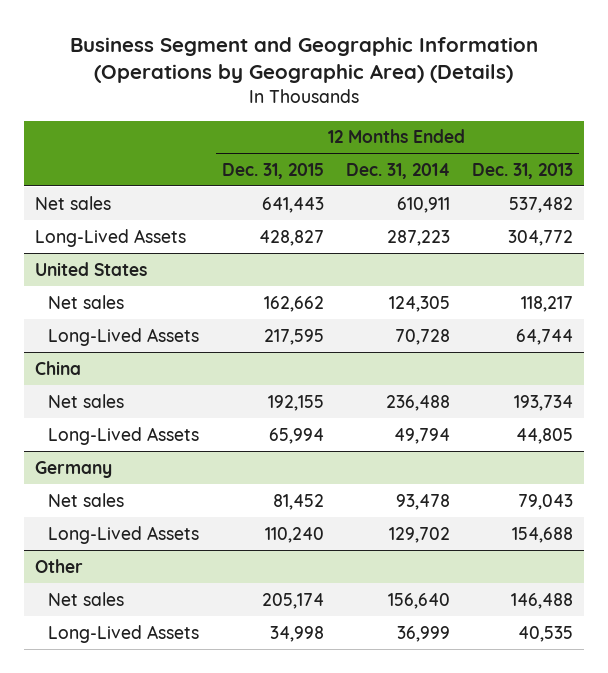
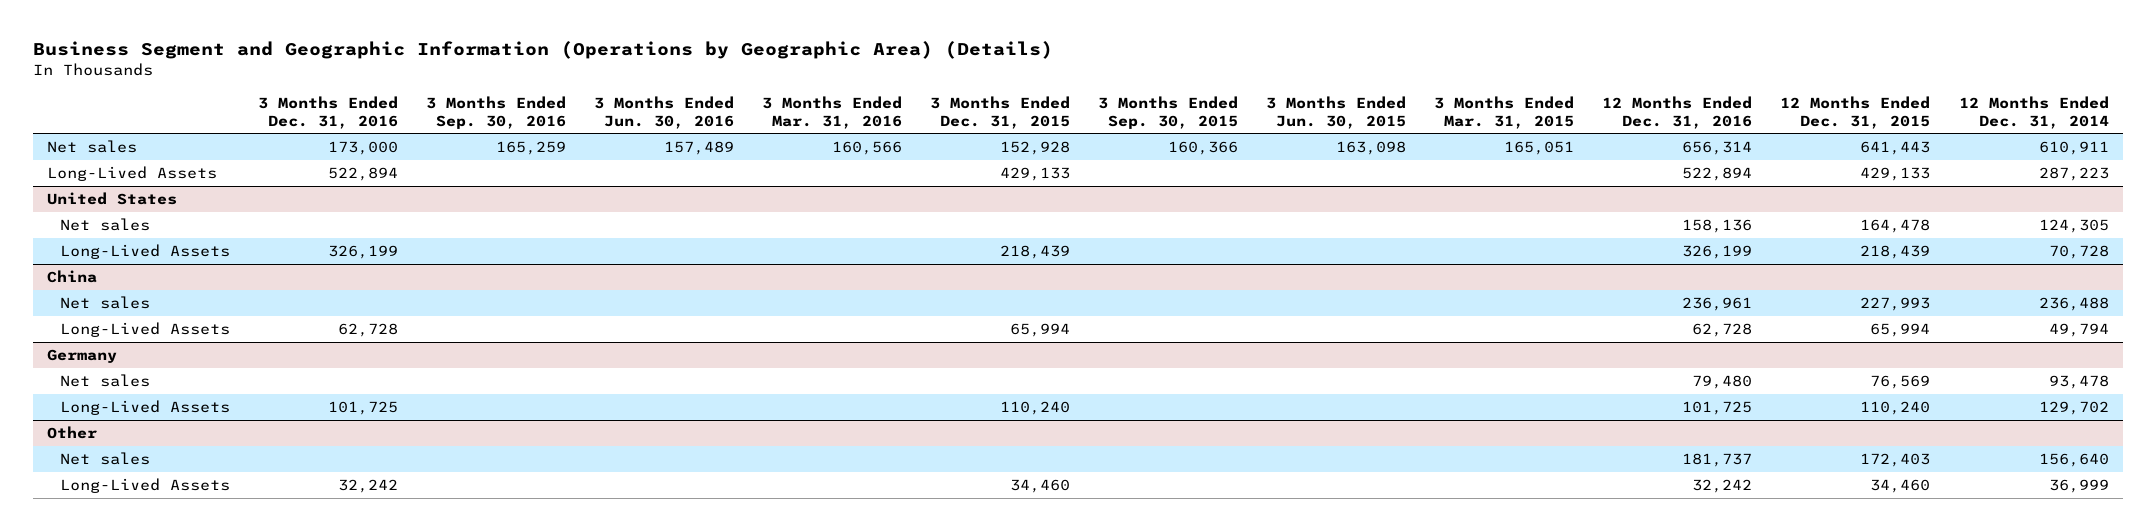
[471,162,573,179] Dec. 31, 2013 -> none
none -> [258,96,399,129] 3 Months Ended Dec. 31, 2016
none -> [426,96,567,129] 3 Months Ended Sep. 30, 2016
none -> [594,96,735,129] 3 Months Ended Jun. 30, 2016
none -> [762,96,903,129] 3 Months Ended Mar. 31, 2016
none -> [930,96,1071,129] 3 Months Ended Dec. 31, 2015
none -> [1098,96,1239,129] 3 Months Ended Sep. 30, 2015
none -> [1266,96,1407,129] 3 Months Ended Jun. 30, 2015
none -> [1434,96,1575,129] 3 Months Ended Mar. 31, 2015
none -> [1602,96,1753,129] 12 Months Ended Dec. 31, 2016
[258,229,324,246] 428,827 -> [1860,167,1931,182] 429,133
[263,295,324,312] 162,662 -> [1860,219,1931,234] 164,478
[263,328,324,345] 217,595 -> [1860,245,1931,260] 218,439
[267,394,324,411] 192,155 -> [1860,297,1931,312] 227,993
[272,493,324,510] 81,452 -> [1870,375,1931,390] 76,569
[261,592,324,609] 205,174 -> [1860,453,1931,468] 172,403
[269,625,324,642] 34,998 -> [1870,479,1931,494] 34,460

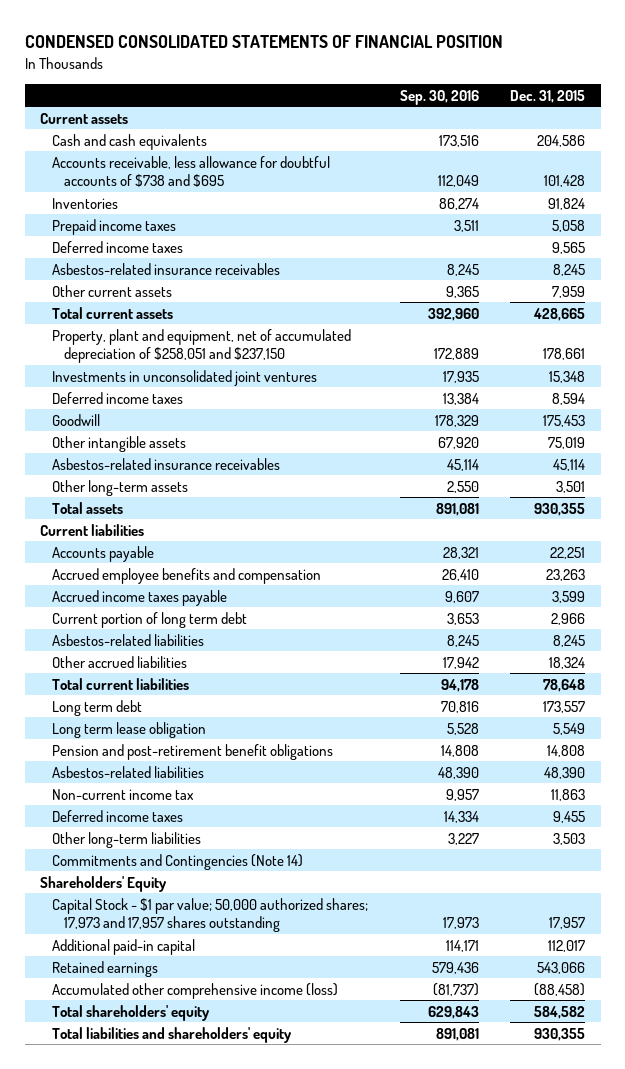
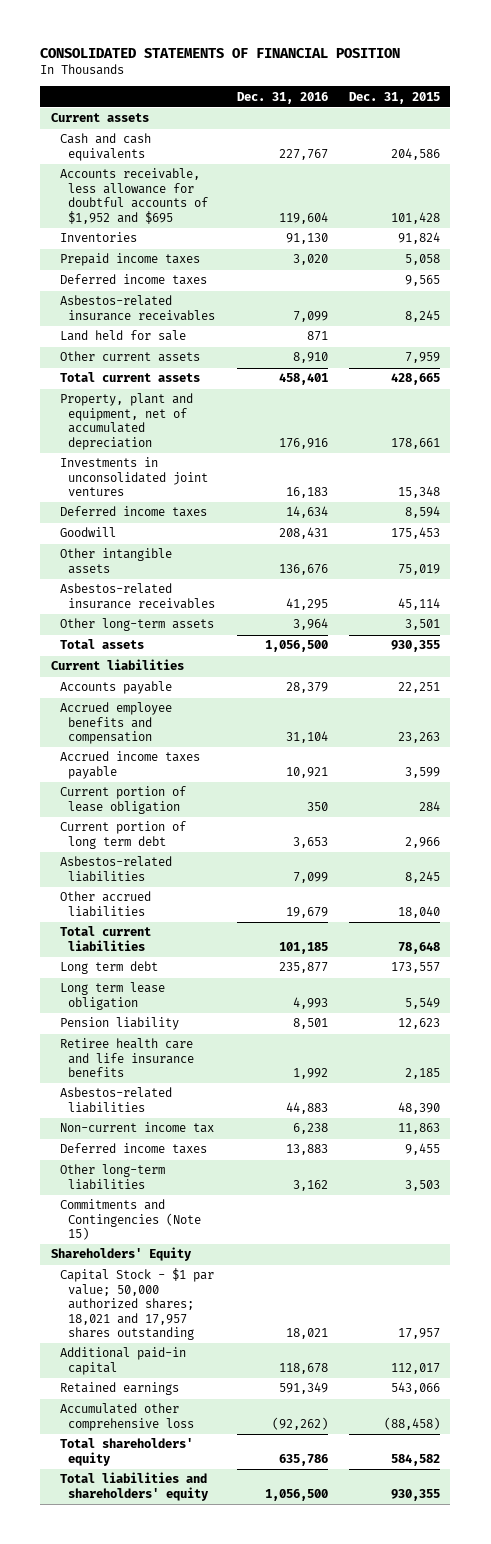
[24,35,503,49] CONDENSED CONSOLIDATED STATEMENTS OF FINANCIAL POSITION -> [40,48,401,59] CONSOLIDATED STATEMENTS OF FINANCIAL POSITION
[399,89,479,105] Sep. 30, 2016 -> none
none -> [236,91,328,104] Dec. 31, 2016
[52,155,331,188] Accounts receivable, less allowance for doubtful accounts of $738 and $695 -> [59,168,209,224] Accounts receivable, less allowance for doubtful accounts of $1,952 and $695
none -> [59,330,186,342] Land held for sale
[52,328,352,364] Property, plant and equipment, net of accumulated depreciation of $258,051 and $237,150 -> [59,393,193,450] Property, plant and equipment, net of accumulated depreciation
none -> [59,786,186,814] Current portion of lease obligation
[548,656,585,669] 18,324 -> [397,905,440,918] 18,040
[52,743,334,760] Pension and post-retirement benefit obligations -> none
none -> [59,1017,179,1031] Pension liability
none -> [59,1038,195,1078] Retiree health care and life insurance benefits
[52,853,304,870] Commitments and Contingencies (Note 14) -> [59,1199,202,1241] Commitments and Contingencies (Note 15)
[52,897,369,933] Capital Stock - $1 par value; 50,000 authorized shares; 17,973 and 17,957 shares outstanding -> [59,1268,214,1341] Capital Stock - $1 par value; 50,000 authorized shares; 18,021 and 17,957 shares outstanding
[52,982,339,999] Accumulated other comprehensive income (loss) -> [59,1403,195,1431] Accumulated other comprehensive loss

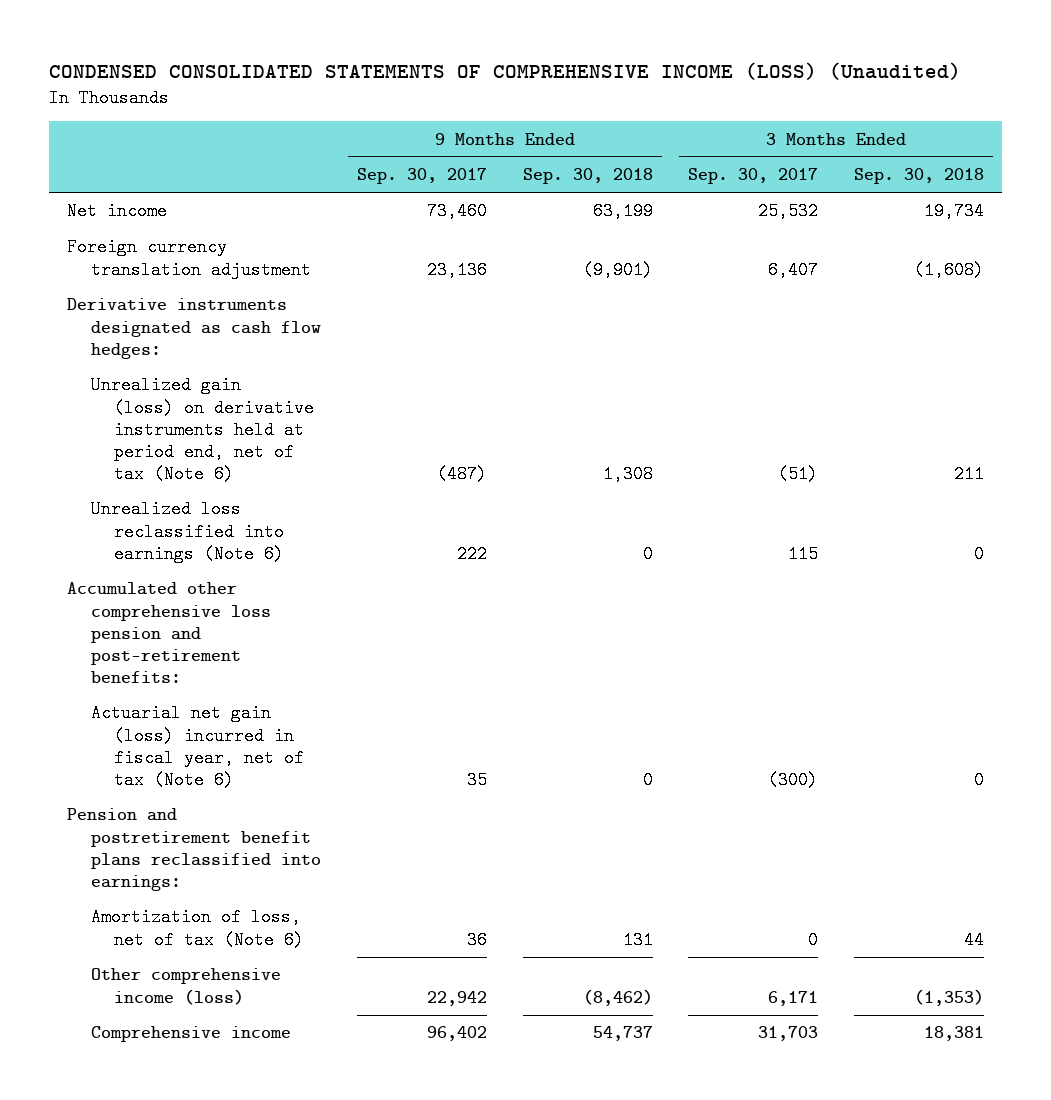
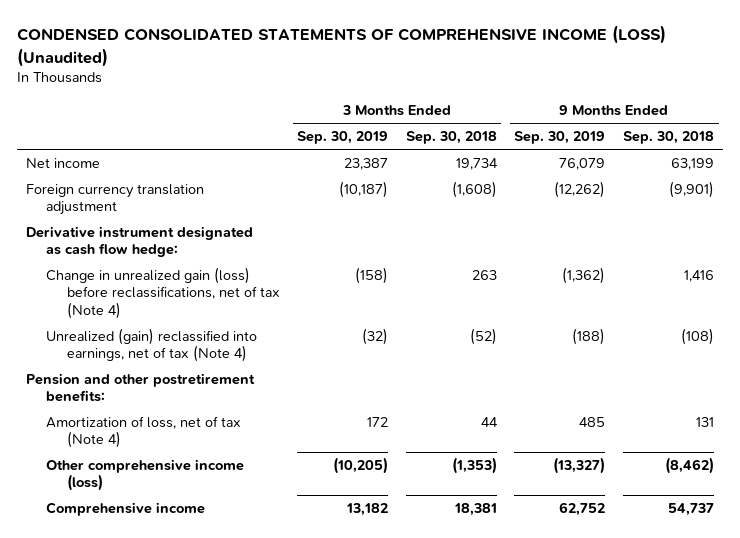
[356,168,487,185] Sep. 30, 2017 -> none
[688,168,819,185] Sep. 30, 2017 -> none
none -> [297,131,389,145] Sep. 30, 2019
none -> [514,131,606,145] Sep. 30, 2019
[90,376,315,484] Unrealized gain (loss) on derivative instruments held at period end, net of tax (Note 6) -> none
[90,500,285,563] Unrealized loss reclassified into earnings (Note 6) -> none
[90,704,305,789] Actuarial net gain (loss) incurred in fiscal year, net of tax (Note 6) -> none
[66,808,321,891] Pension and postretirement benefit plans reclassified into earnings: -> none
[66,298,321,359] Derivative instruments designated as cash flow hedges: -> [26,226,254,258] Derivative instrument designated as cash flow hedge:
none -> [46,267,280,319] Change in unrealized gain (loss) before reclassifications, net of tax (Note 4)
none -> [46,328,258,363] Unrealized (gain) reclassified into earnings, net of tax (Note 4)
[66,582,271,684] Accumulated other comprehensive loss pension and post-retirement benefits: -> [26,373,256,403] Pension and other postretirement benefits:
[90,908,305,949] Amortization of loss, net of tax (Note 6) -> [46,416,242,449] Amortization of loss, net of tax (Note 4)

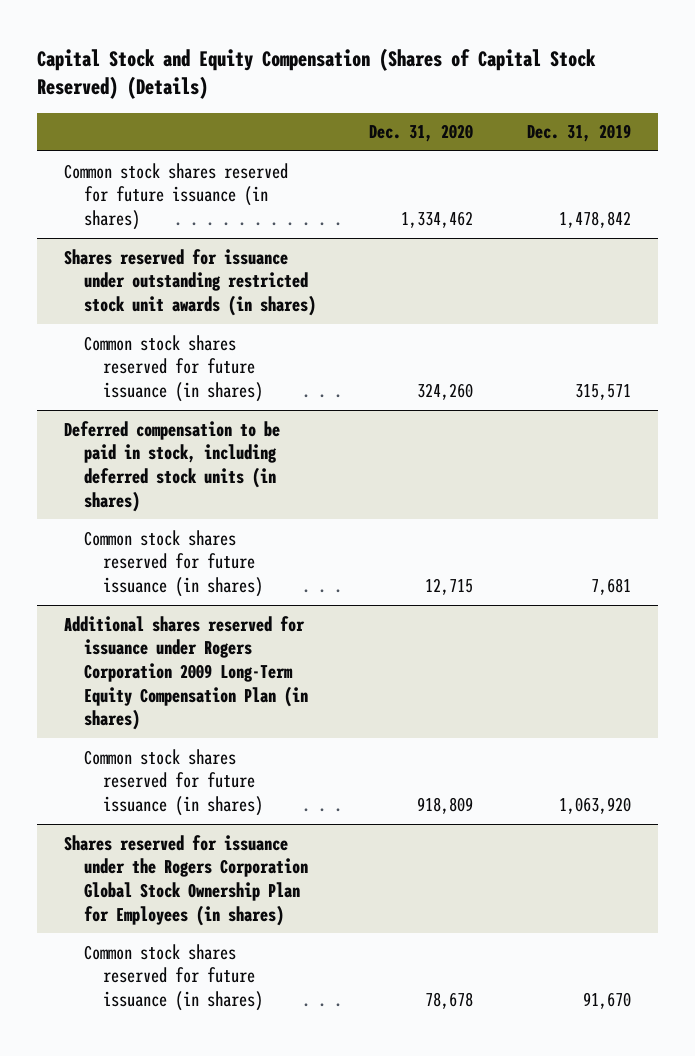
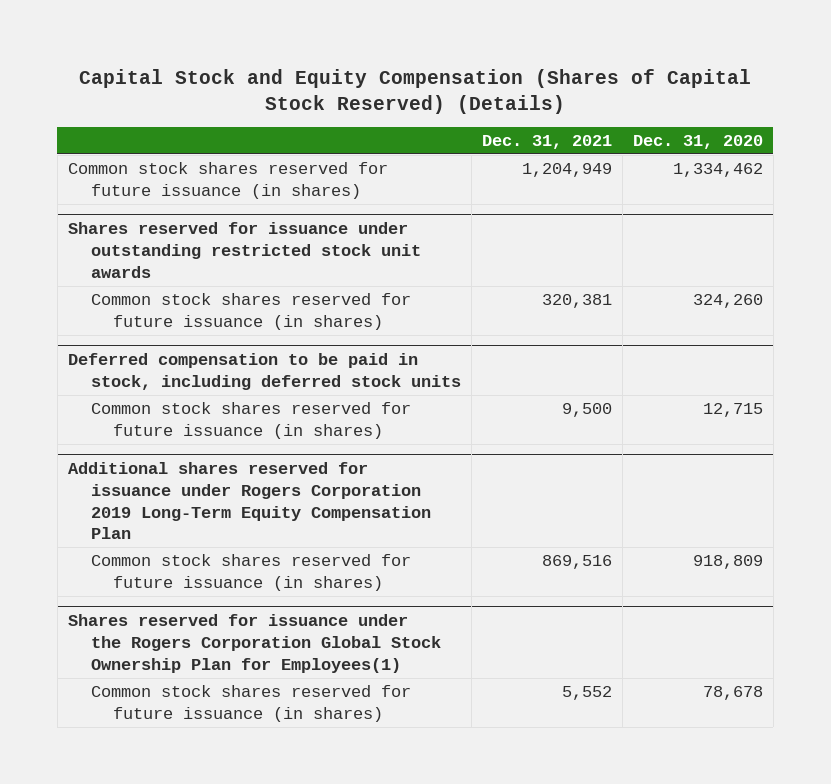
[526,124,631,143] Dec. 31, 2019 -> none
none -> [481,134,612,149] Dec. 31, 2021
[63,248,316,316] Shares reserved for issuance under outstanding restricted stock unit awards (in shares) -> [67,222,421,278] Shares reserved for issuance under outstanding restricted stock unit awards
[63,420,280,512] Deferred compensation to be paid in stock, including deferred stock units (in shares) -> [67,353,461,390] Deferred compensation to be paid in stock, including deferred stock units
[63,615,308,731] Additional shares reserved for issuance under Rogers Corporation 2009 Long-Term Equity Compensation Plan (in shares) -> [67,462,431,540] Additional shares reserved for issuance under Rogers Corporation 2019 Long-Term Equity Compensation Plan
[63,834,308,926] Shares reserved for issuance under the Rogers Corporation Global Stock Ownership Plan for Employees (in shares) -> [67,614,441,673] Shares reserved for issuance under the Rogers Corporation Global Stock Ownership Plan for Employees(1)

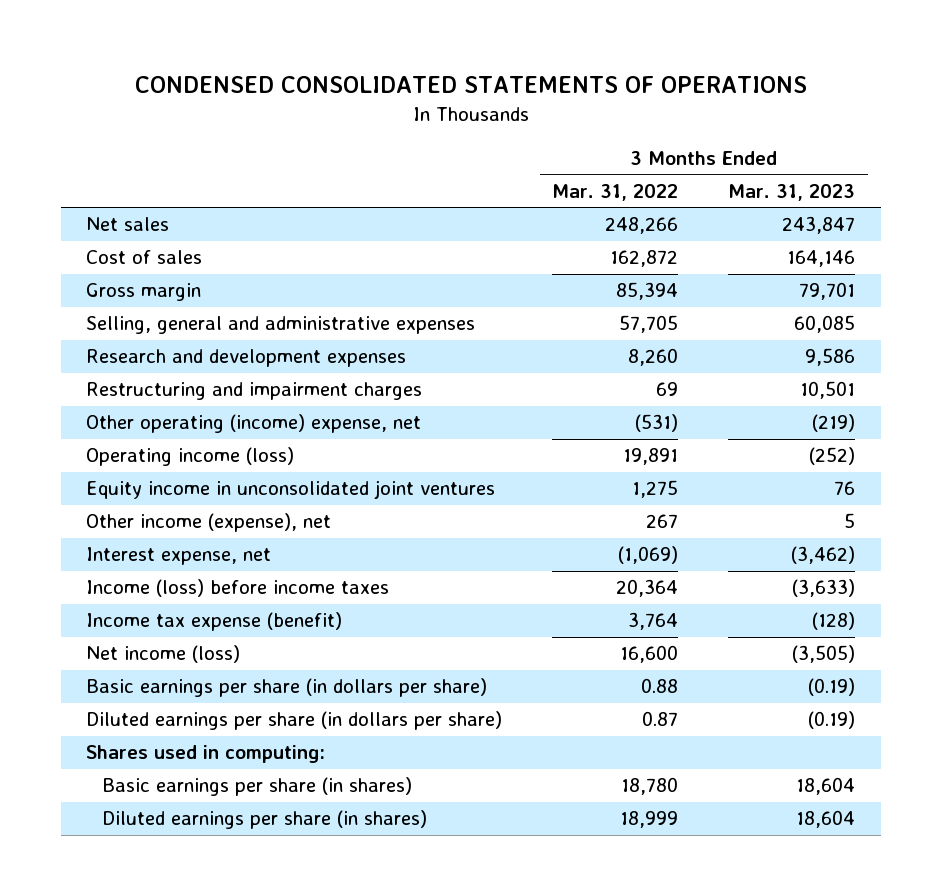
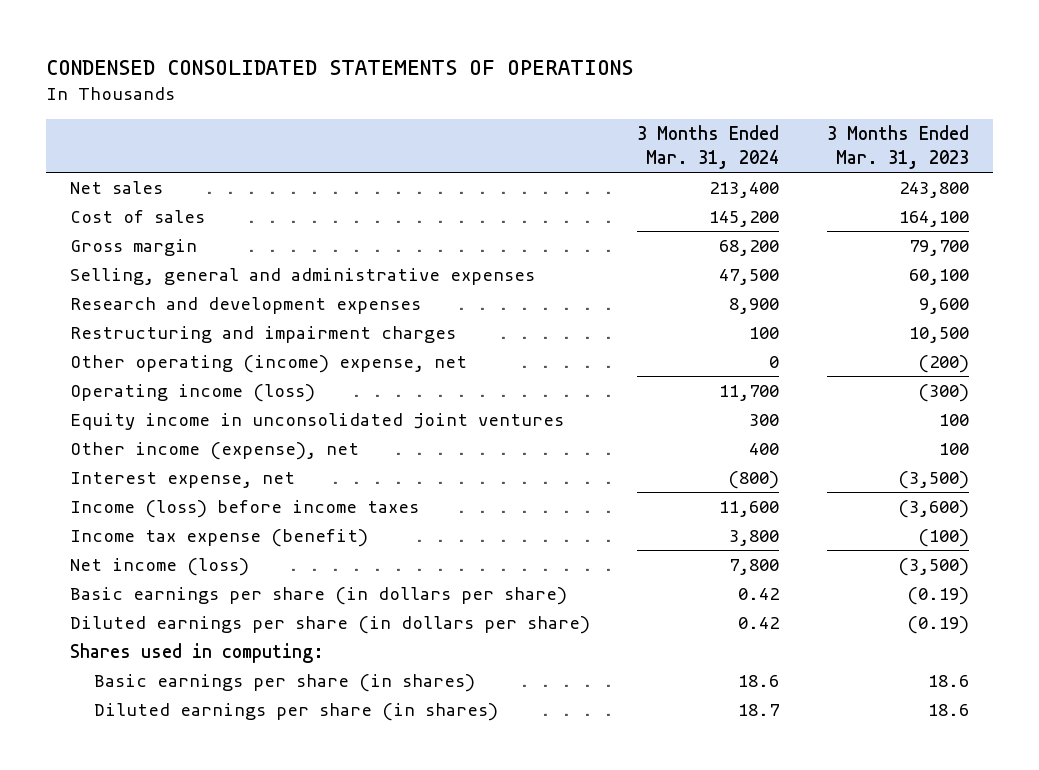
[552,183,679,201] Mar. 31, 2022 -> none
none -> [637,124,780,169] 3 Months Ended Mar. 31, 2024
[782,216,856,235] 243,847 -> [899,182,970,199] 243,800
[787,250,856,268] 164,146 -> [899,211,970,228] 164,100
[799,282,856,301] 79,701 -> [909,240,970,257] 79,700
[794,315,856,334] 60,085 -> [909,269,970,286] 60,100
[805,348,856,367] 9,586 -> [919,298,970,315] 9,600
[800,381,856,400] 10,501 -> [909,327,970,344] 10,500
[812,414,856,433] (219) -> [918,355,970,374] (200)
[809,447,856,466] (252) -> [918,384,970,403] (300)
[834,481,856,496] 76 -> [939,414,970,427] 100
[844,513,856,529] 5 -> [939,443,970,456] 100
[791,546,856,565] (3,462) -> [898,471,970,490] (3,500)
[792,579,856,598] (3,633) -> [898,500,970,519] (3,600)
[812,612,856,631] (128) -> [918,529,970,548] (100)
[792,645,856,664] (3,505) -> [898,558,970,577] (3,500)
[796,777,856,796] 18,604 -> [928,675,970,688] 18.6
[796,810,856,829] 18,604 -> [928,704,970,717] 18.6

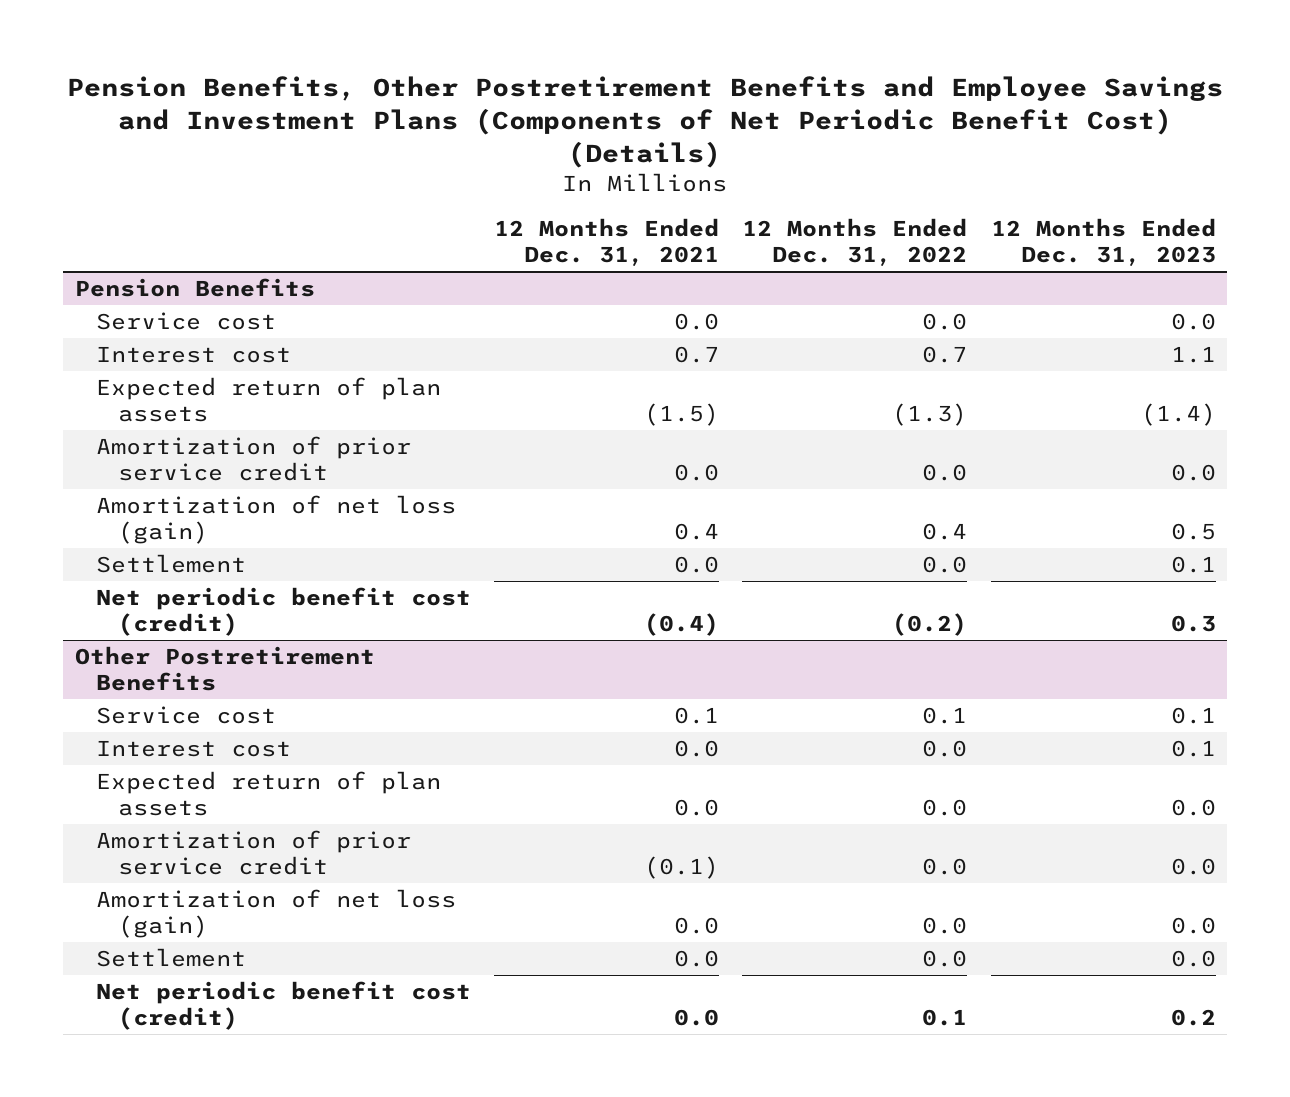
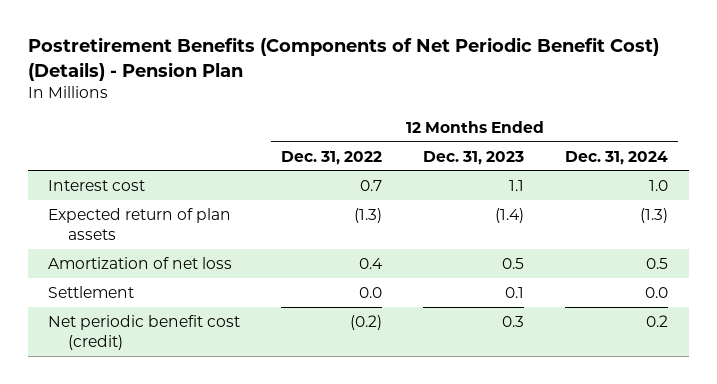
[67,76,1224,169] Pension Benefits, Other Postretirement Benefits and Employee Savings and Investment Plans (Components of Net Periodic Benefit Cost) (Details) -> [27,37,659,81] Postretirement Benefits (Components of Net Periodic Benefit Cost) (Details) - Pension Plan
[494,218,720,267] 12 Months Ended Dec. 31, 2021 -> none
none -> [565,150,669,165] Dec. 31, 2024
[74,277,315,297] Pension Benefits -> none
[96,311,277,330] Service cost -> none
[96,435,412,482] Amortization of prior service credit -> none
[96,494,457,545] Amortization of net loss (gain) -> [48,256,233,269] Amortization of net loss
[74,645,375,692] Other Postretirement Benefits -> none
[96,705,277,724] Service cost -> none
[96,739,292,757] Interest cost -> none
[96,770,442,817] Expected return of plan assets -> none
[96,829,412,876] Amortization of prior service credit -> none
[96,888,457,939] Amortization of net loss (gain) -> none
[96,947,247,967] Settlement -> none
[96,980,472,1031] Net periodic benefit cost (credit) -> none

